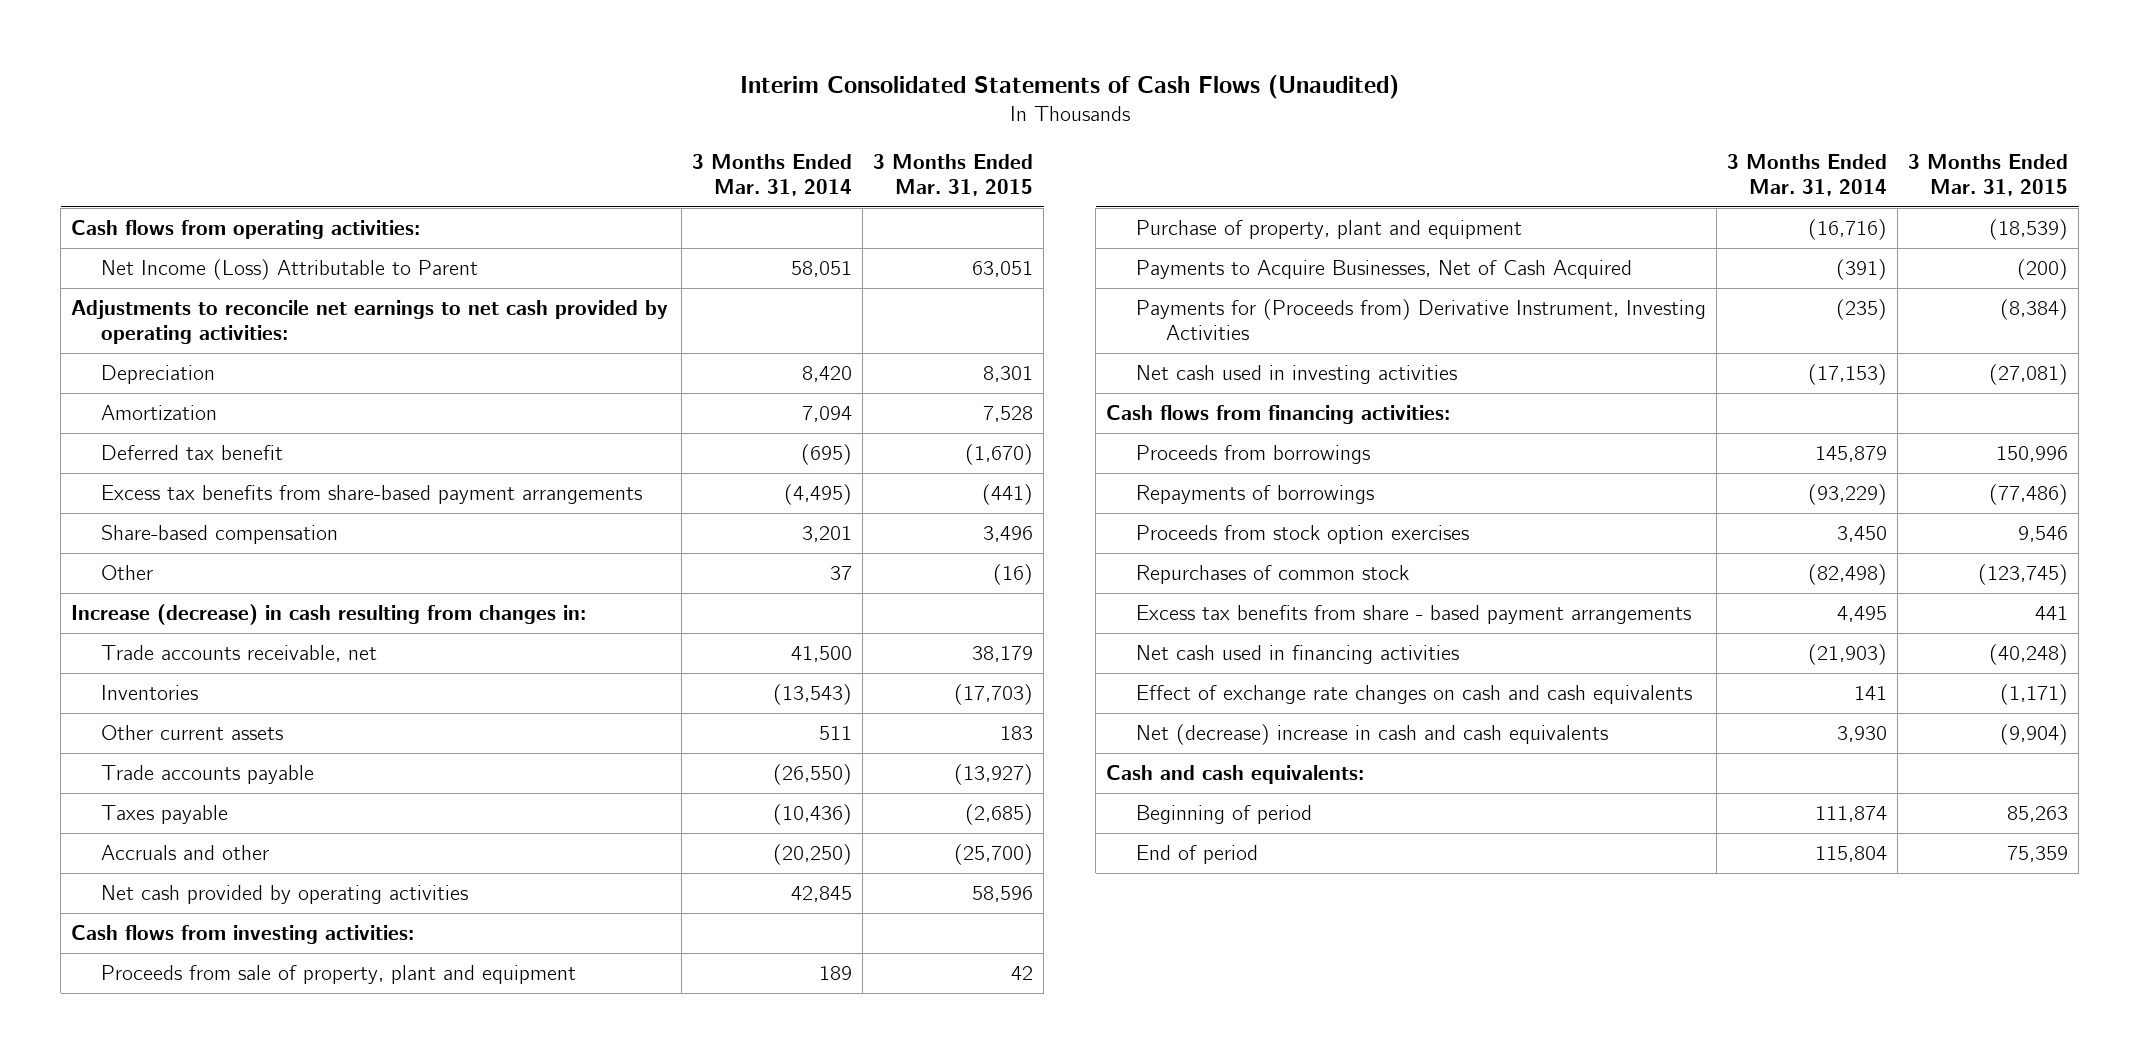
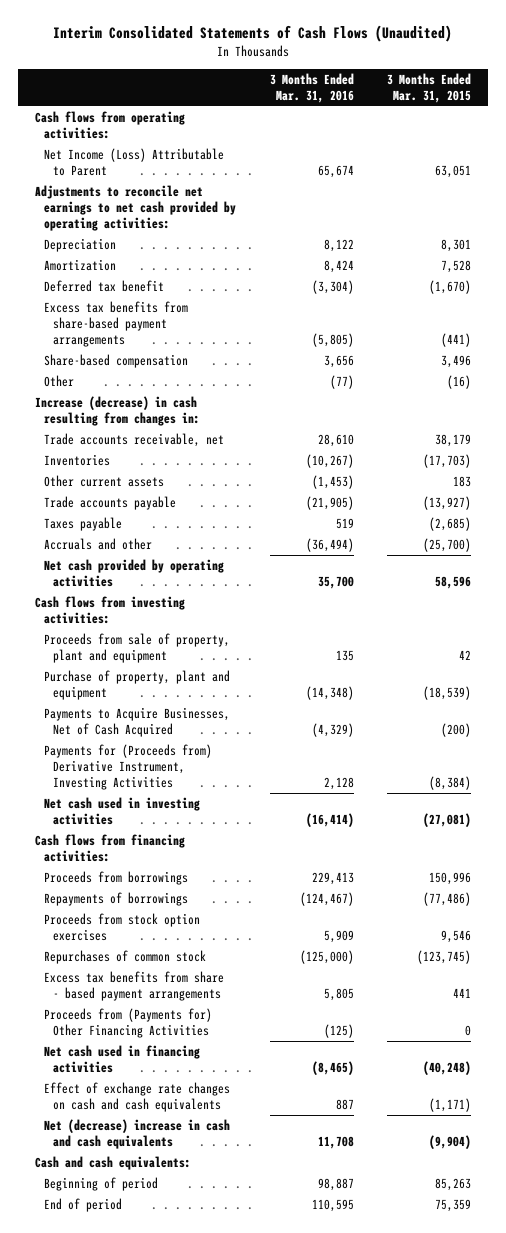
[692,154,853,196] 3 Months Ended Mar. 31, 2014 -> none
none -> [269,72,354,103] 3 Months Ended Mar. 31, 2016
none -> [44,1007,213,1038] Proceeds from (Payments for) Other Financing Activities

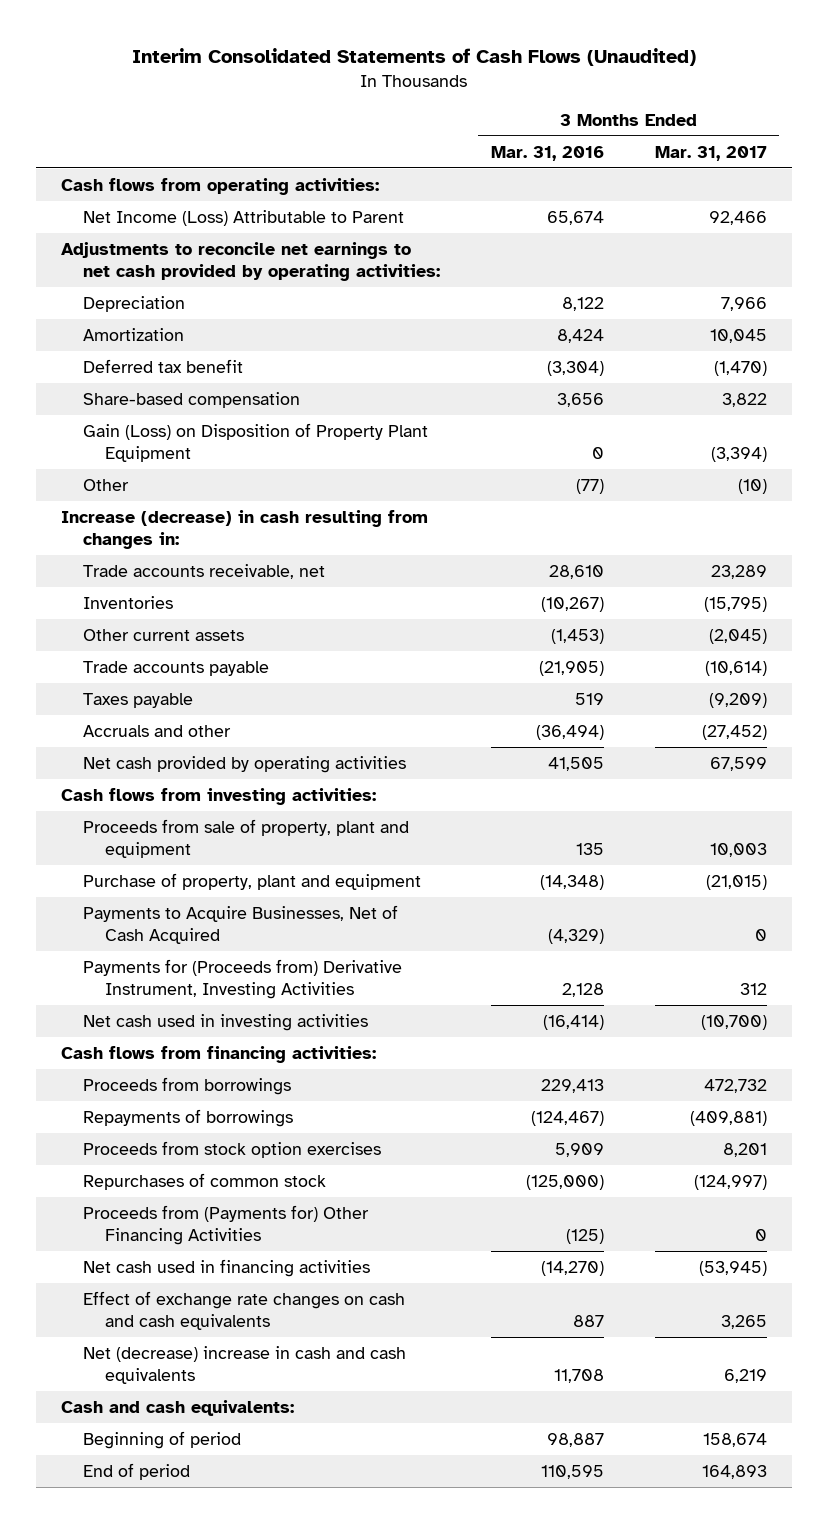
[387,72,472,103] 3 Months Ended Mar. 31, 2015 -> none
none -> [654,145,767,161] Mar. 31, 2017
[44,300,189,347] Excess tax benefits from share-based payment arrangements -> none
none -> [83,422,429,462] Gain (Loss) on Disposition of Property Plant Equipment
[317,575,354,589] 35,700 -> [548,756,605,771] 41,505
[44,970,225,1001] Excess tax benefits from share - based payment arrangements -> none
[311,1060,354,1075] (8,465) -> [541,1260,605,1276] (14,270)

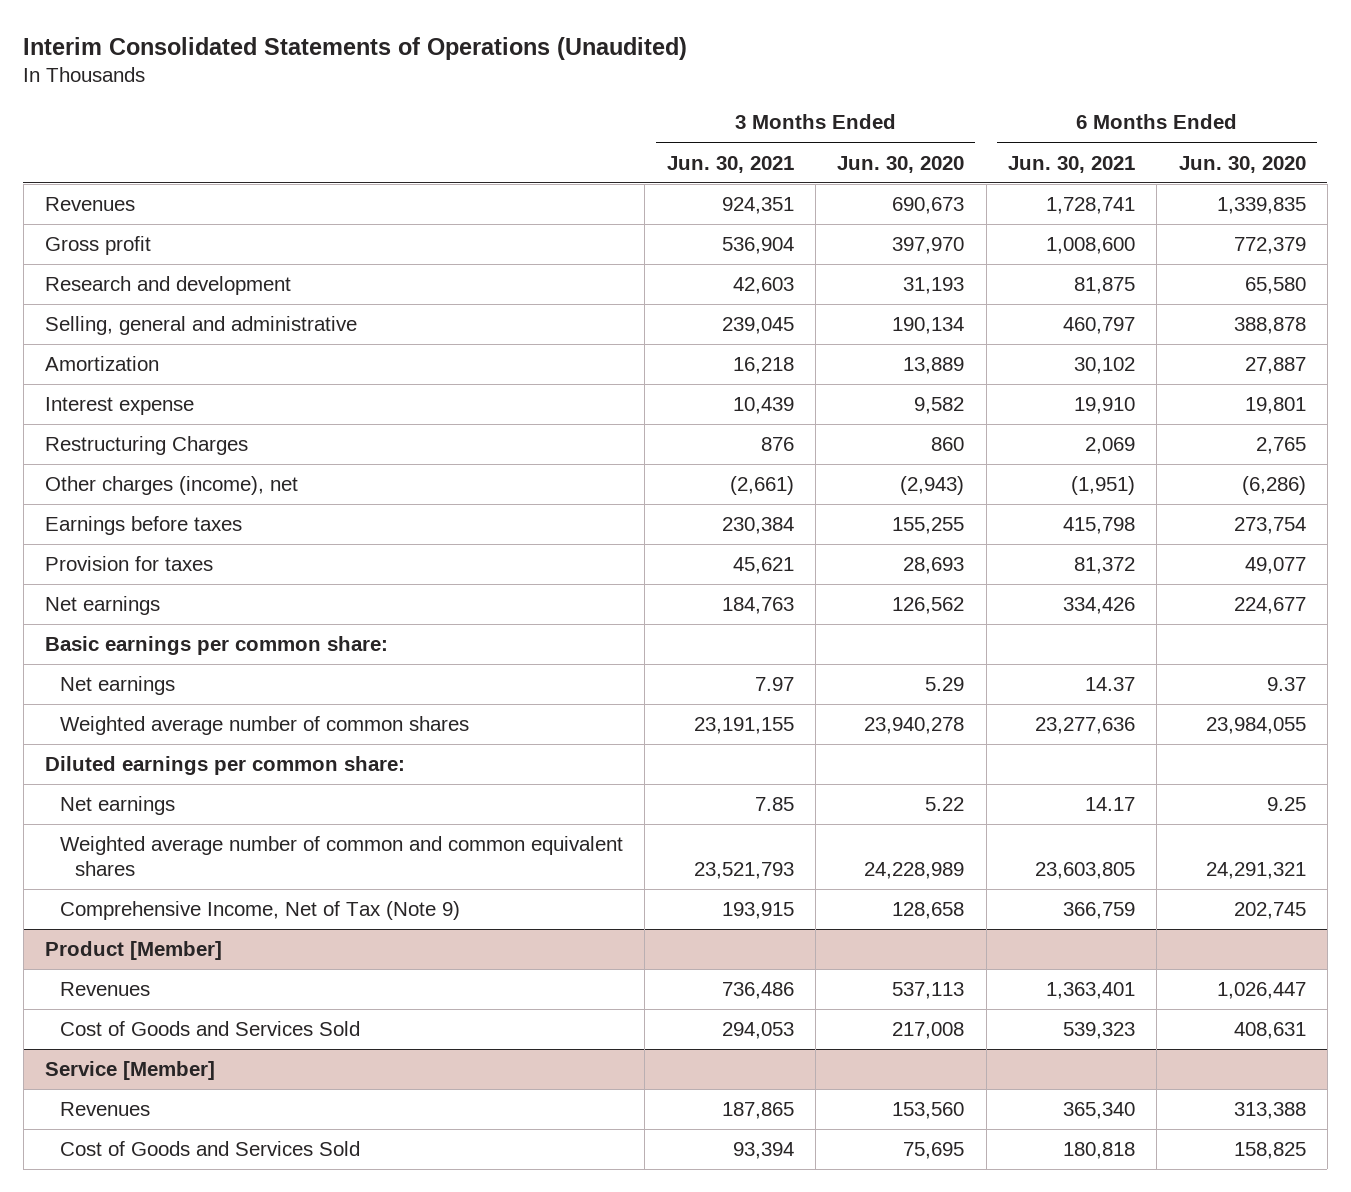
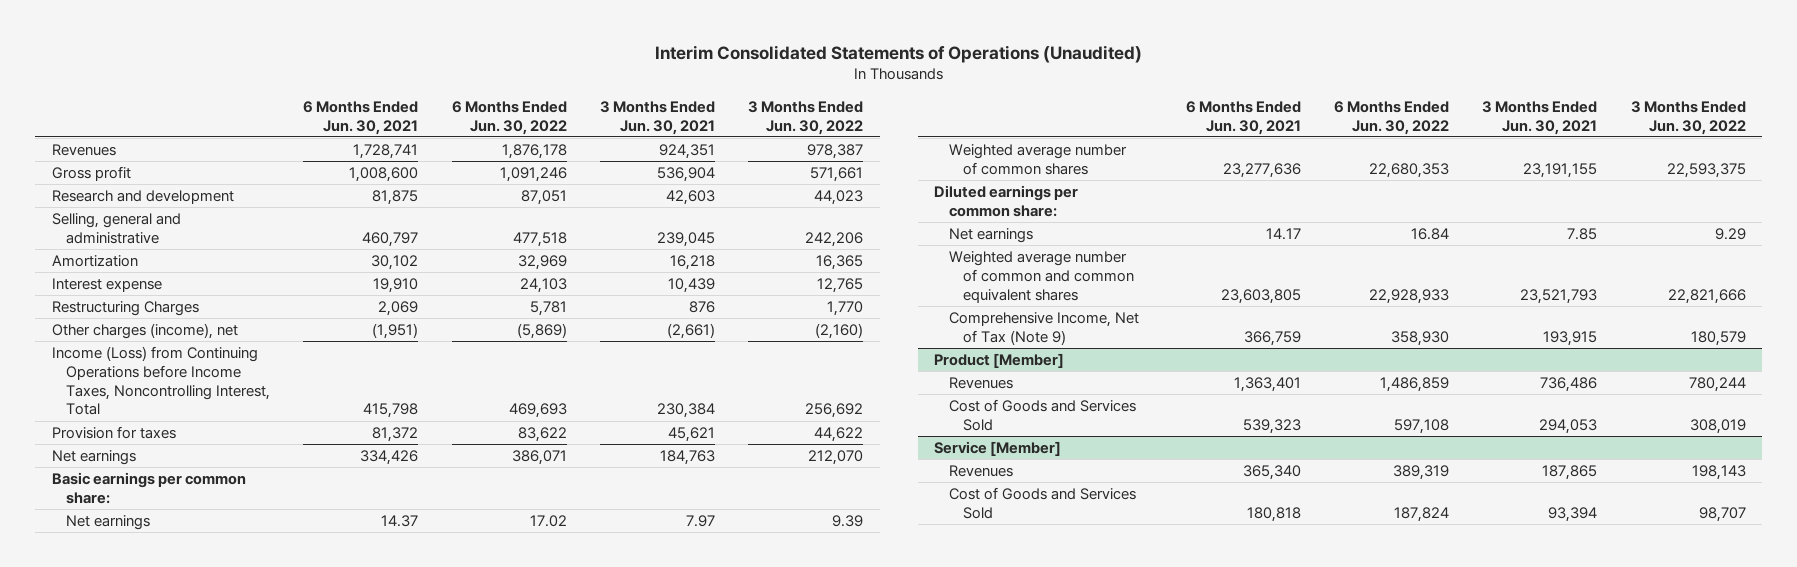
[837,155,965,173] Jun. 30, 2020 -> none
[1178,155,1306,173] Jun. 30, 2020 -> none
none -> [451,100,567,135] 6 Months Ended Jun. 30, 2022
none -> [748,100,864,135] 3 Months Ended Jun. 30, 2022
[44,516,242,536] Earnings before taxes -> [51,346,271,416] Income (Loss) from Continuing Operations before Income Taxes, Noncontrolling Interest, Total

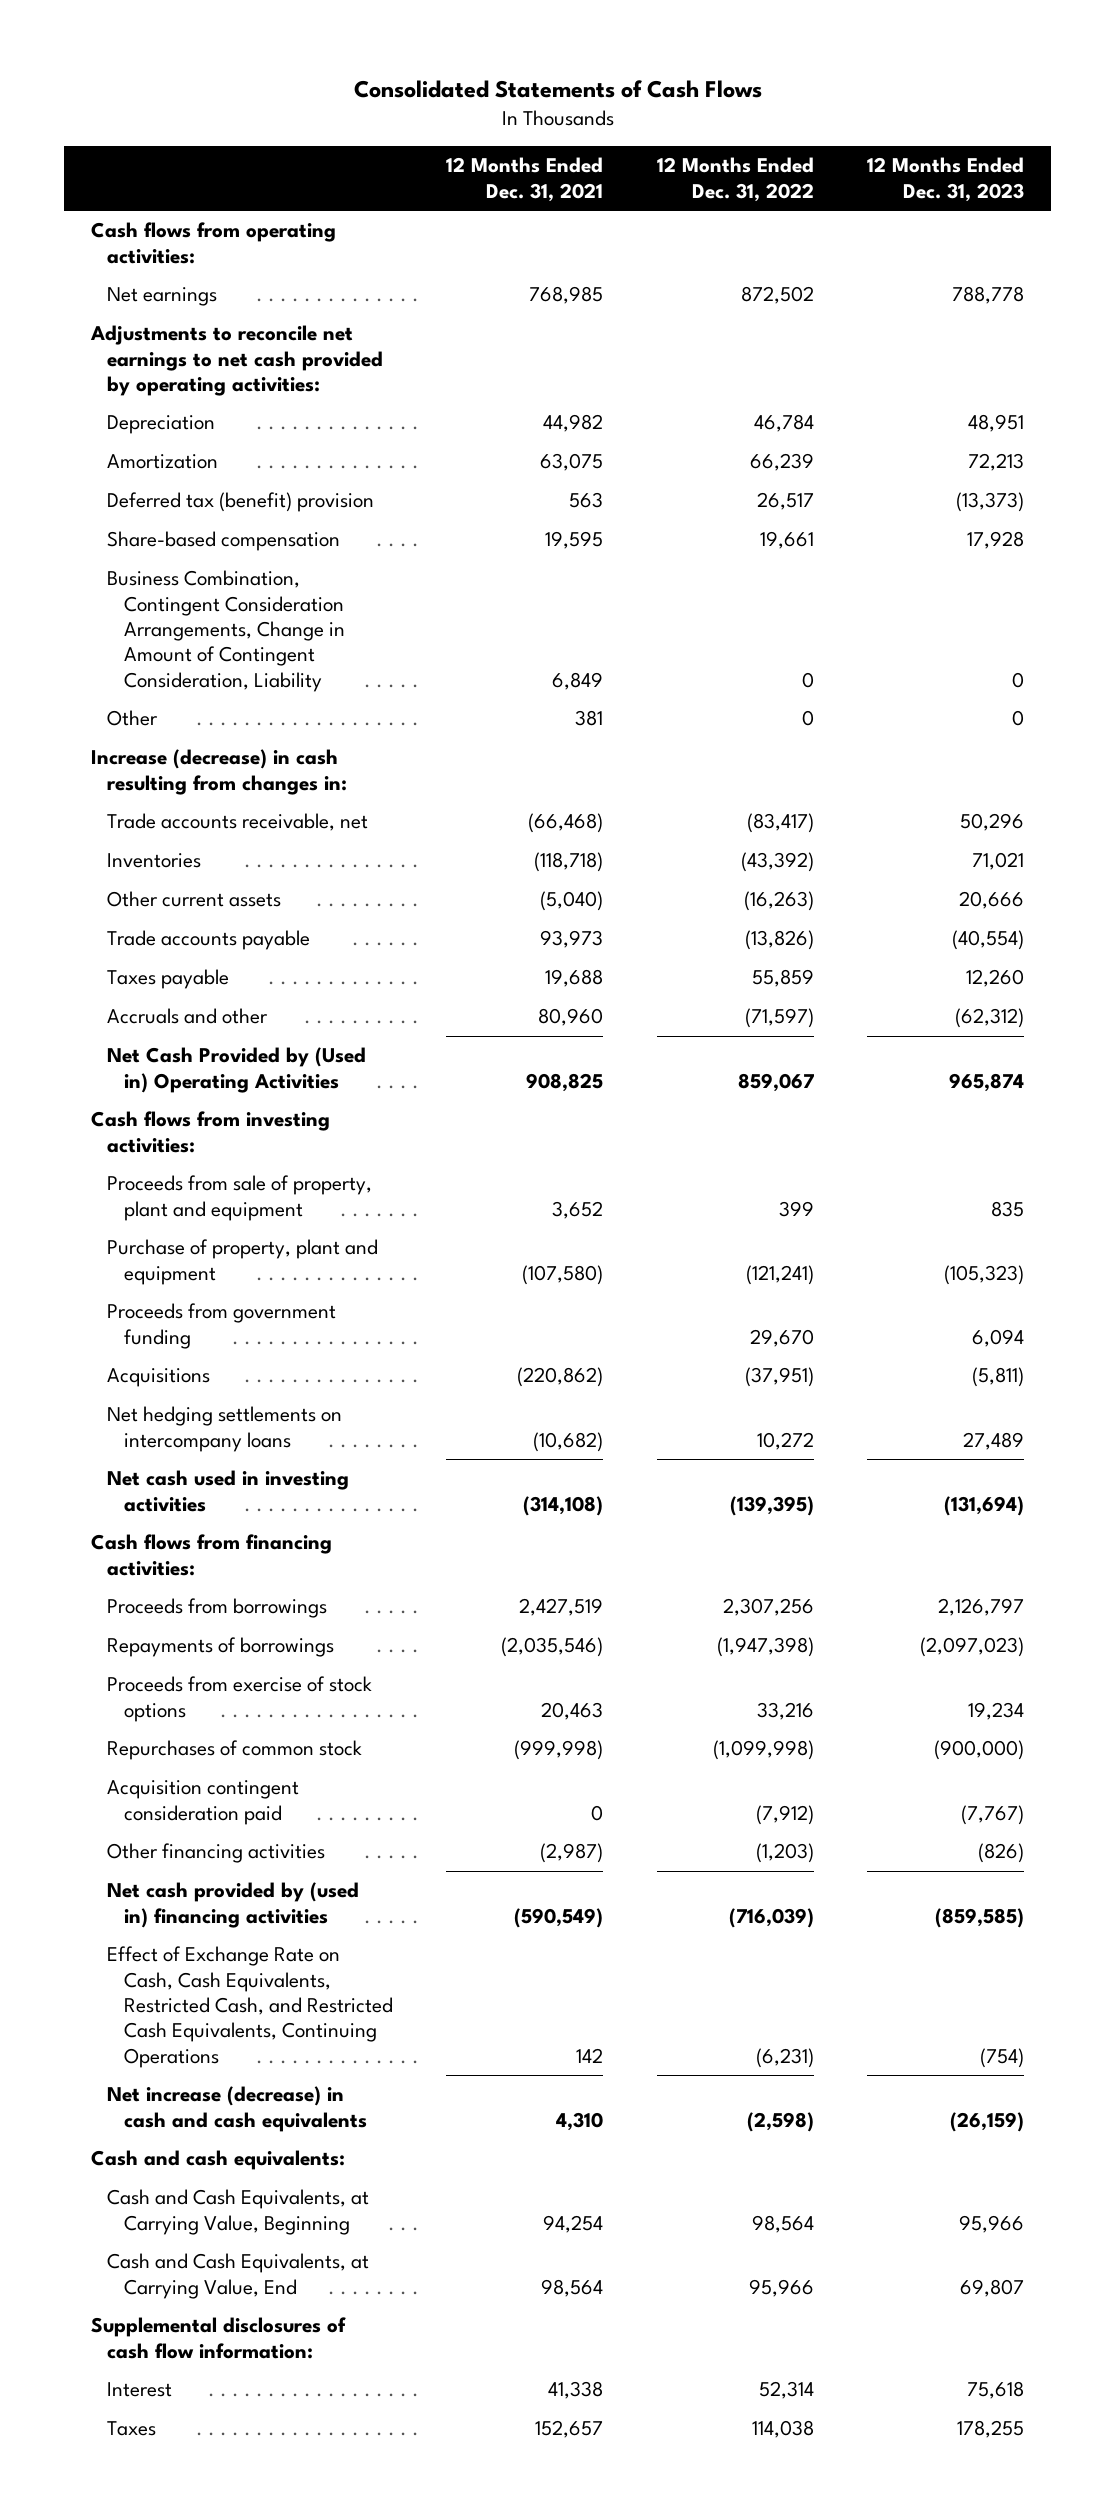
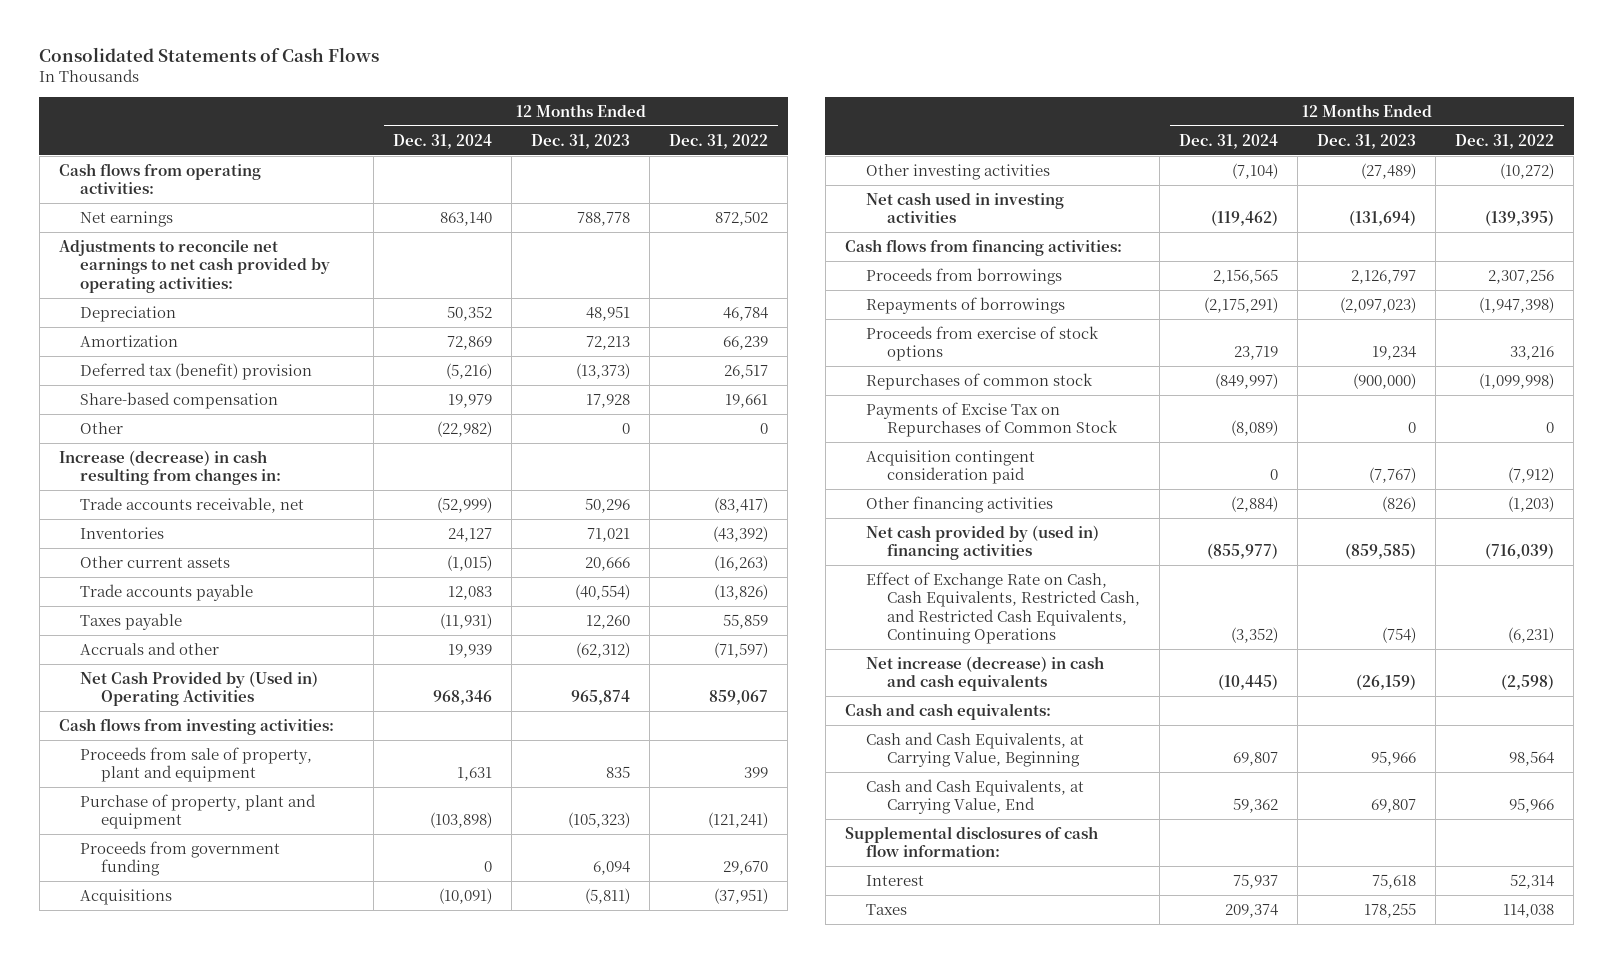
[446,157,604,202] 12 Months Ended Dec. 31, 2021 -> none
none -> [393,133,493,149] Dec. 31, 2024
[107,570,345,692] Business Combination, Contingent Consideration Arrangements, Change in Amount of Contingent Consideration, Liability -> none
[107,1406,343,1452] Net hedging settlements on intercompany loans -> none
none -> [865,163,1050,180] Other investing activities
none -> [865,401,1119,438] Payments of Excise Tax on Repurchases of Common Stock

